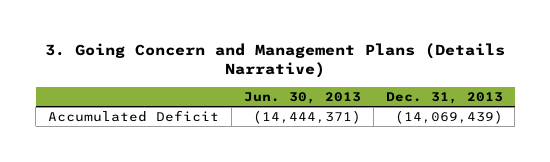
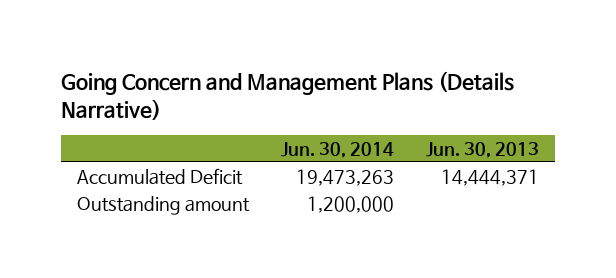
[45,42,506,79] 3. Going Concern and Management Plans (Details Narrative) -> [61,71,515,120] Going Concern and Management Plans (Details Narrative)
[385,91,503,104] Dec. 31, 2013 -> none
none -> [281,141,395,158] Jun. 30, 2014
[252,109,361,124] (14,444,371) -> [441,168,540,186] 14,444,371
none -> [77,195,251,215] Outstanding amount

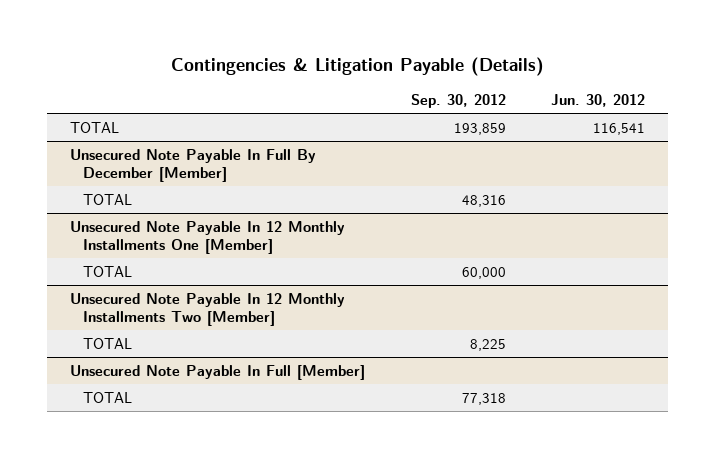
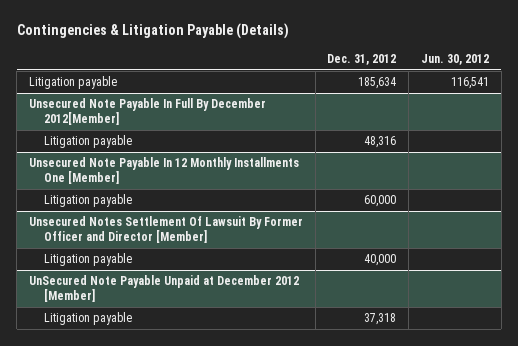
[410,93,506,108] Sep. 30, 2012 -> none
none -> [327,53,397,65] Dec. 31, 2012
[69,121,119,133] TOTAL -> [28,76,117,90] Litigation payable
[69,148,316,182] Unsecured Note Payable In Full By December [Member] -> [28,98,266,125] Unsecured Note Payable In Full By December 2012[Member]
[83,193,133,205] TOTAL -> [43,135,132,149] Litigation payable
[69,292,345,326] Unsecured Note Payable In 12 Monthly Installments Two [Member] -> none
[83,337,133,349] TOTAL -> none
[69,364,365,380] Unsecured Note Payable In Full [Member] -> none
[83,391,133,403] TOTAL -> none
[83,265,133,277] TOTAL -> [43,194,132,208] Litigation payable
none -> [28,216,303,243] Unsecured Notes Settlement Of Lawsuit By Former Officer and Director [Member]
none -> [43,253,132,267] Litigation payable
none -> [28,275,299,302] UnSecured Note Payable Unpaid at December 2012 [Member]
none -> [43,312,132,326] Litigation payable

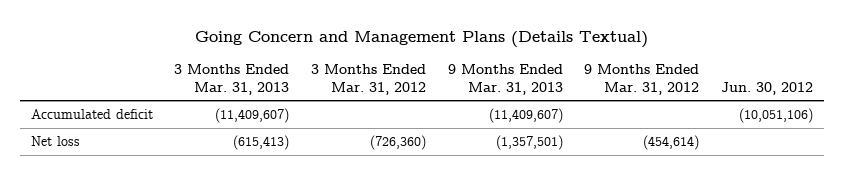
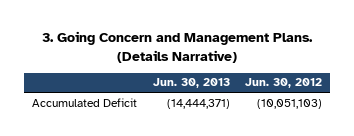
[194,30,648,48] Going Concern and Management Plans (Details Textual) -> [42,31,314,63] 3. Going Concern and Management Plans. (Details Narrative)
[174,63,290,95] 3 Months Ended Mar. 31, 2013 -> none
[311,63,427,95] 3 Months Ended Mar. 31, 2012 -> none
[447,63,563,95] 9 Months Ended Mar. 31, 2013 -> none
[584,63,700,95] 9 Months Ended Mar. 31, 2012 -> none
none -> [152,78,230,89] Jun. 30, 2013
[30,136,80,147] Net loss -> none
[30,109,153,120] Accumulated deficit -> [31,97,137,107] Accumulated Deficit
[739,108,814,124] (10,051,106) -> [257,98,323,109] (10,051,103)

